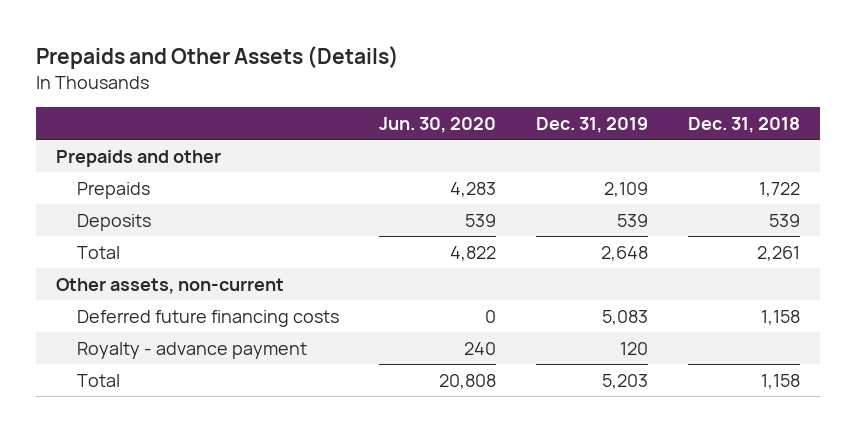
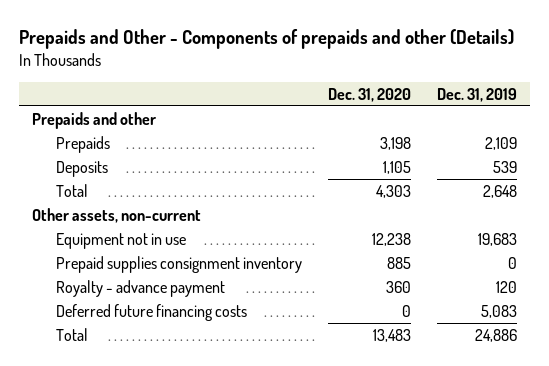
[36,46,400,70] Prepaids and Other Assets (Details) -> [18,28,514,49] Prepaids and Other - Components of prepaids and other (Details)
[379,116,497,133] Jun. 30, 2020 -> none
[688,116,801,133] Dec. 31, 2018 -> none
none -> [328,87,412,102] Dec. 31, 2020
none -> [55,232,186,249] Equipment not in use
none -> [55,255,302,273] Prepaid supplies consignment inventory
[77,309,340,327] Deferred future financing costs -> [55,303,247,321] Deferred future financing costs
[602,373,649,389] 5,203 -> [475,328,518,342] 24,886

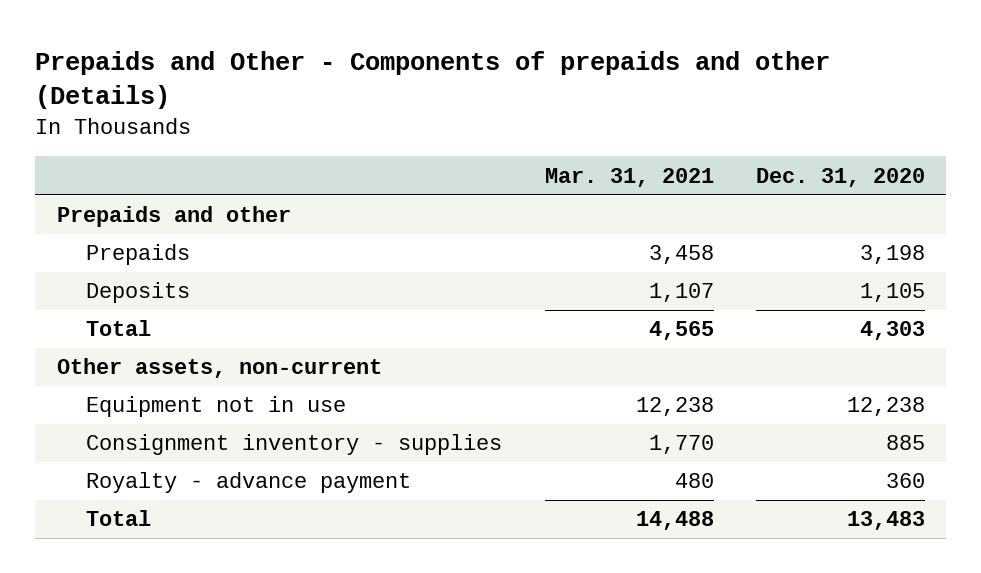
[437,87,518,102] Dec. 31, 2019 -> none
none -> [544,167,714,187] Mar. 31, 2021
[55,255,302,273] Prepaid supplies consignment inventory -> [86,434,503,456] Consignment inventory - supplies
[55,303,247,321] Deferred future financing costs -> none

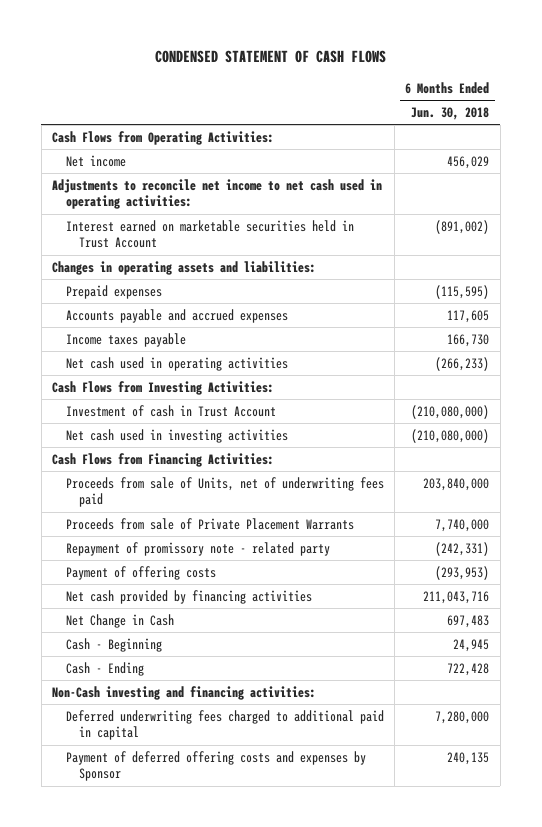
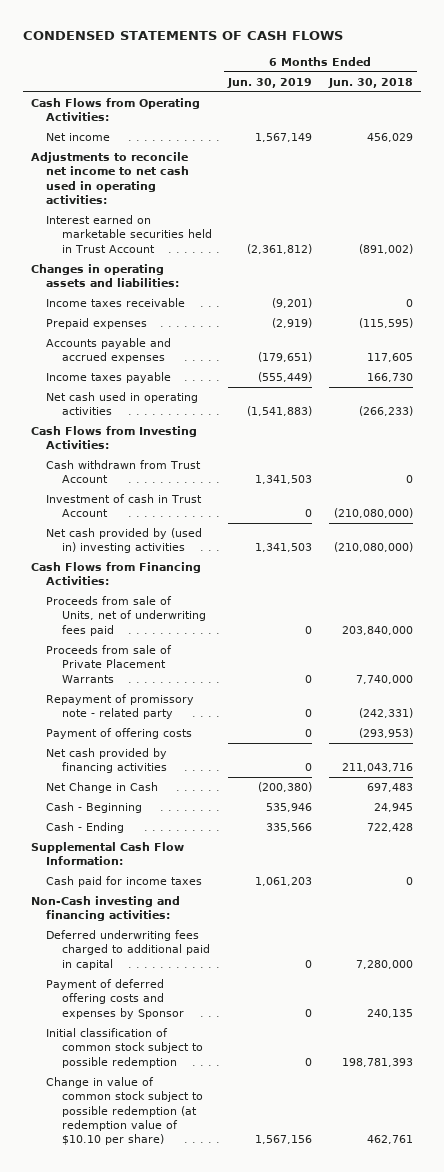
[154,50,386,64] CONDENSED STATEMENT OF CASH FLOWS -> [22,31,343,41] CONDENSED STATEMENTS OF CASH FLOWS
none -> [227,77,313,88] Jun. 30, 2019
none -> [46,298,186,308] Income taxes receivable
none -> [46,460,202,484] Cash withdrawn from Trust Account
[65,428,288,443] Net cash used in investing activities -> [46,528,203,554] Net cash provided by (used in) investing activities
none -> [31,842,185,866] Supplemental Cash Flow Information:
none -> [46,876,203,888] Cash paid for income taxes
none -> [46,1028,203,1068] Initial classification of common stock subject to possible redemption
none -> [46,1077,203,1146] Change in value of common stock subject to possible redemption (at redemption value of $10.10 per share)

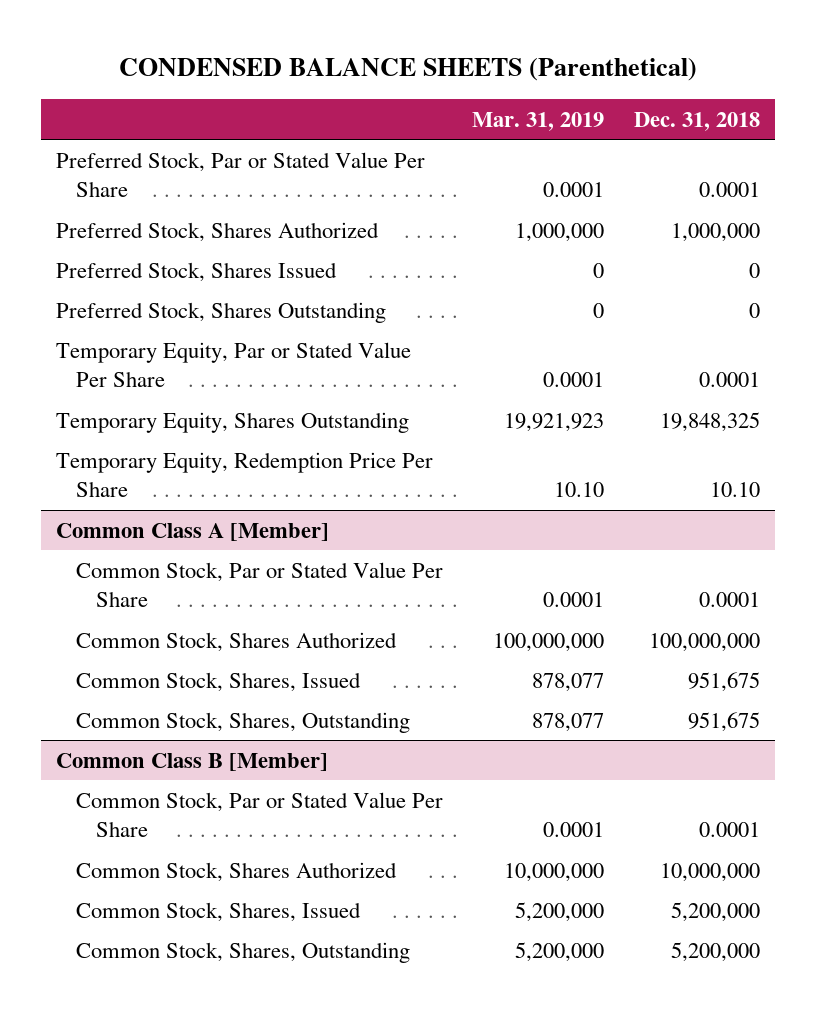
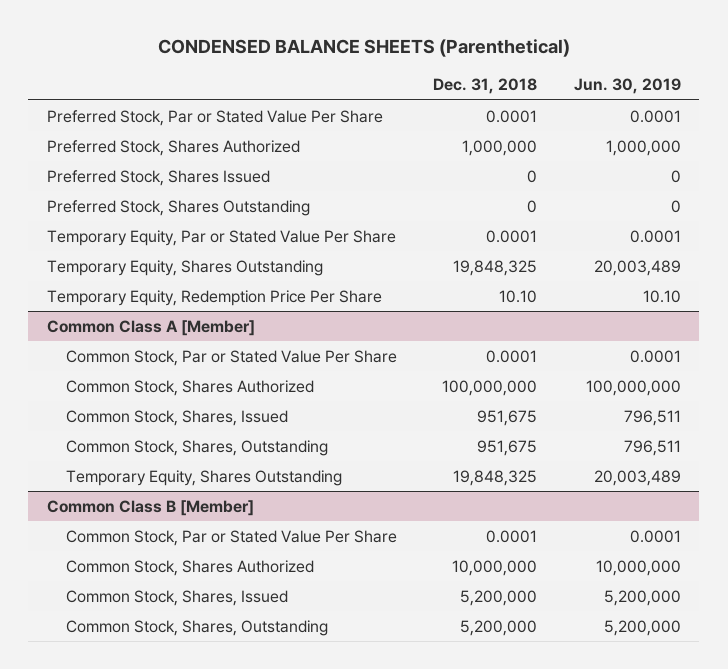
[472,111,605,131] Mar. 31, 2019 -> none
none -> [573,78,681,95] Jun. 30, 2019
none -> [65,469,342,486] Temporary Equity, Shares Outstanding

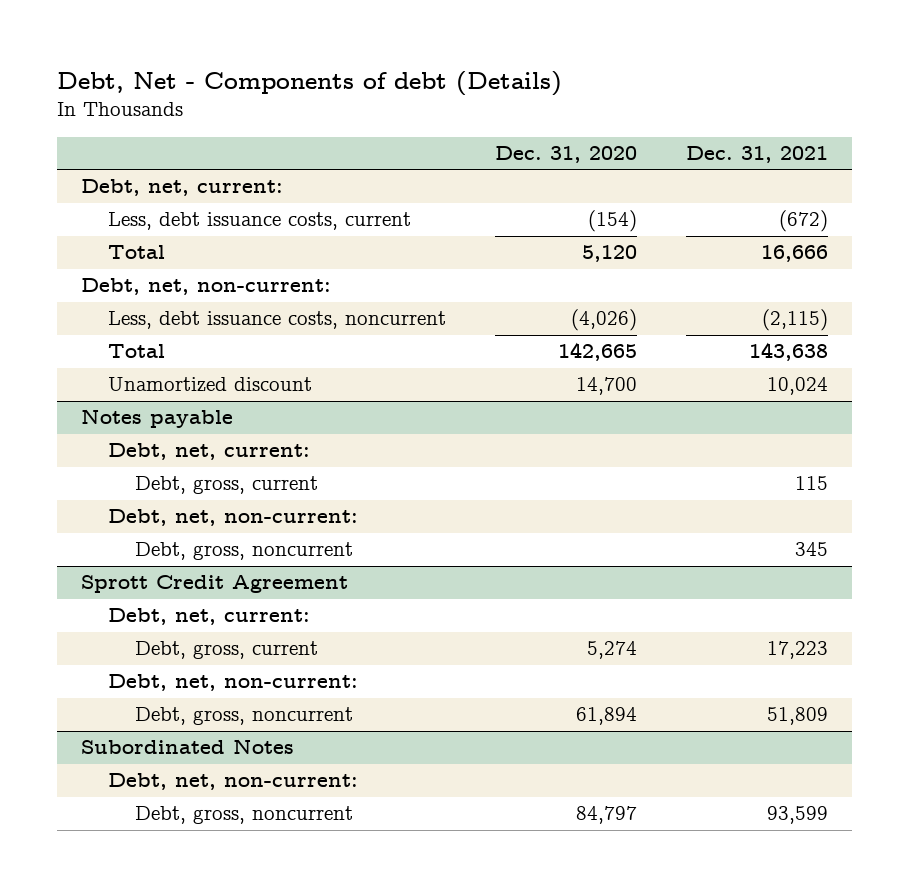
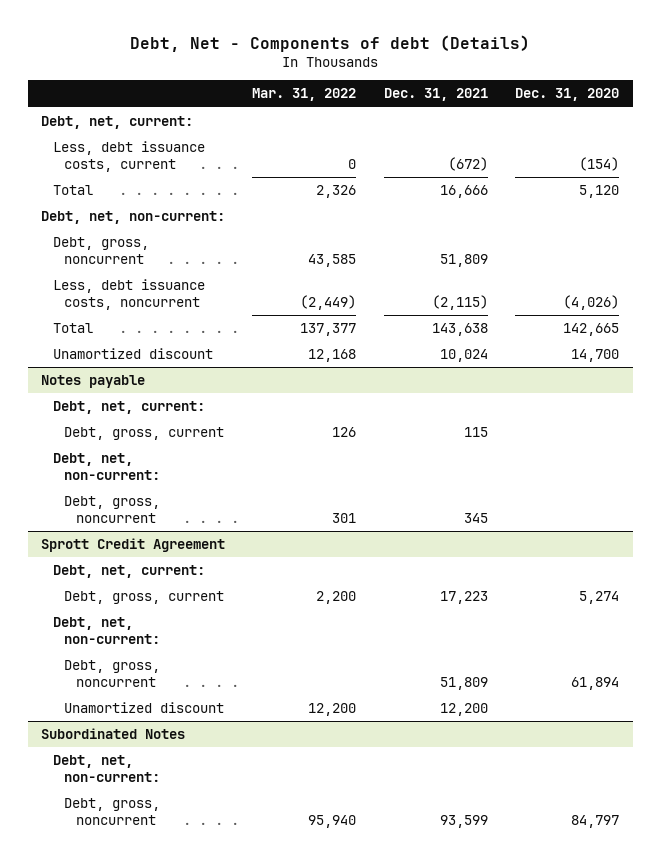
none -> [252,88,357,102] Mar. 31, 2022
none -> [52,237,149,264] Debt, gross, noncurrent
none -> [64,702,225,714] Unamortized discount

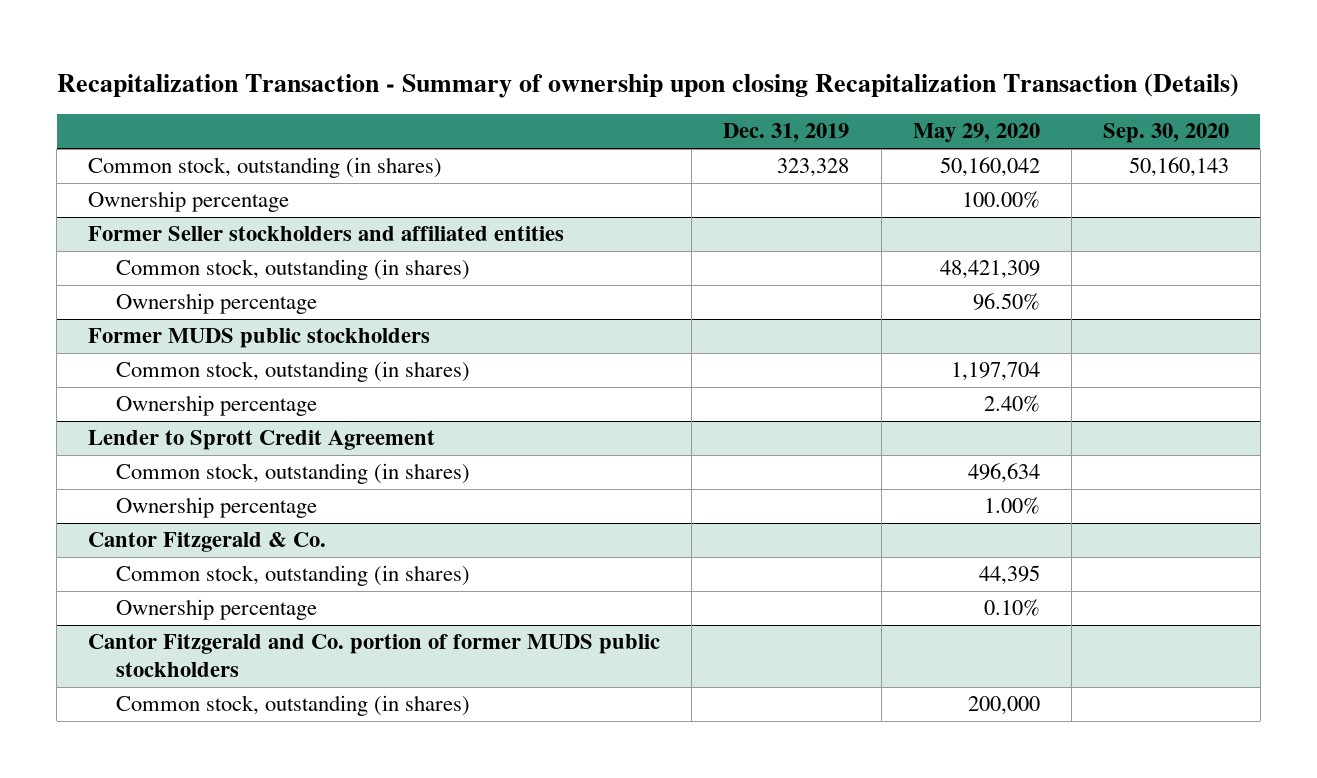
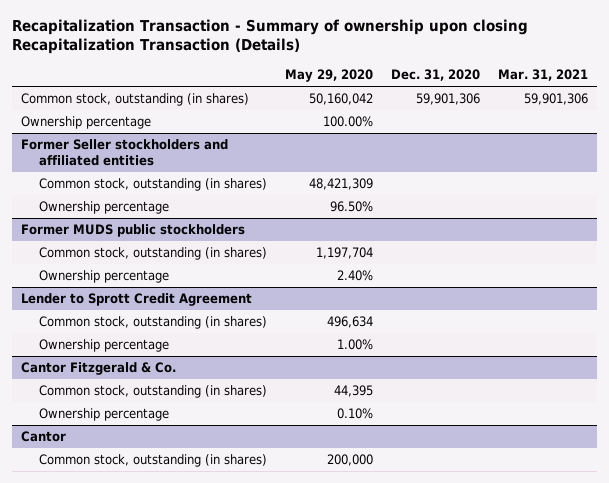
[723,123,850,143] Dec. 31, 2019 -> none
[1102,123,1229,144] Sep. 30, 2020 -> none
none -> [391,68,481,81] Dec. 31, 2020
none -> [498,68,589,81] Mar. 31, 2021
[88,634,661,678] Cantor Fitzgerald and Co. portion of former MUDS public stockholders -> [20,431,66,443] Cantor

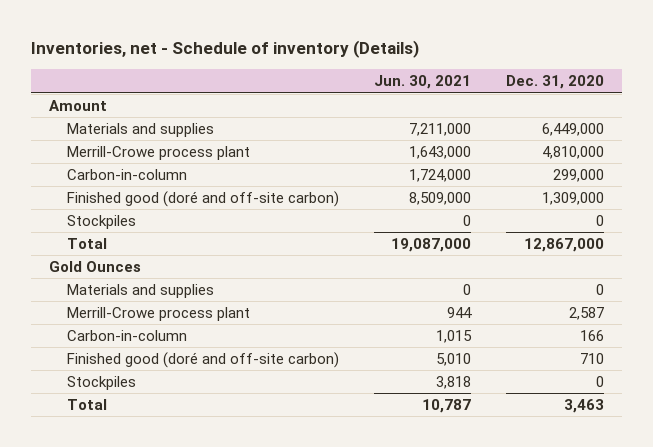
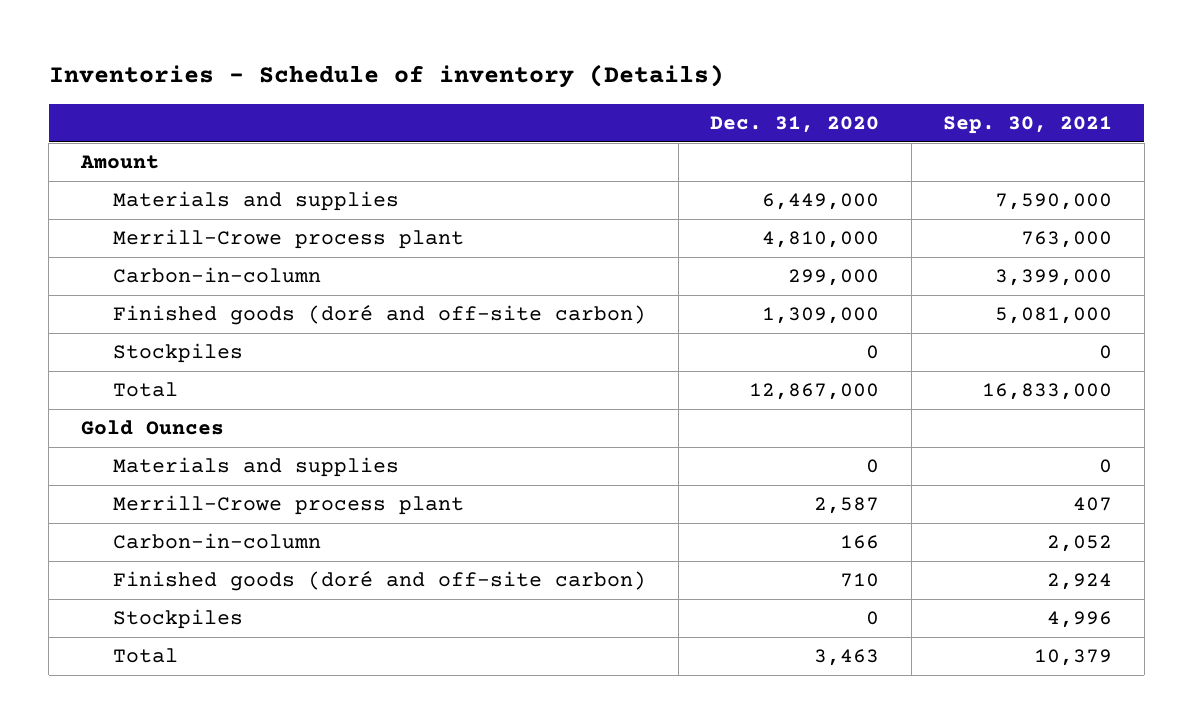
[31,40,420,59] Inventories, net - Schedule of inventory (Details) -> [48,64,724,89] Inventories - Schedule of inventory (Details)
[374,75,472,90] Jun. 30, 2021 -> none
none -> [943,116,1113,135] Sep. 30, 2021
[67,191,340,208] Finished good (doré and off-site carbon) -> [113,305,647,326] Finished goods (doré and off-site carbon)
[67,352,340,369] Finished good (doré and off-site carbon) -> [113,571,647,592] Finished goods (doré and off-site carbon)

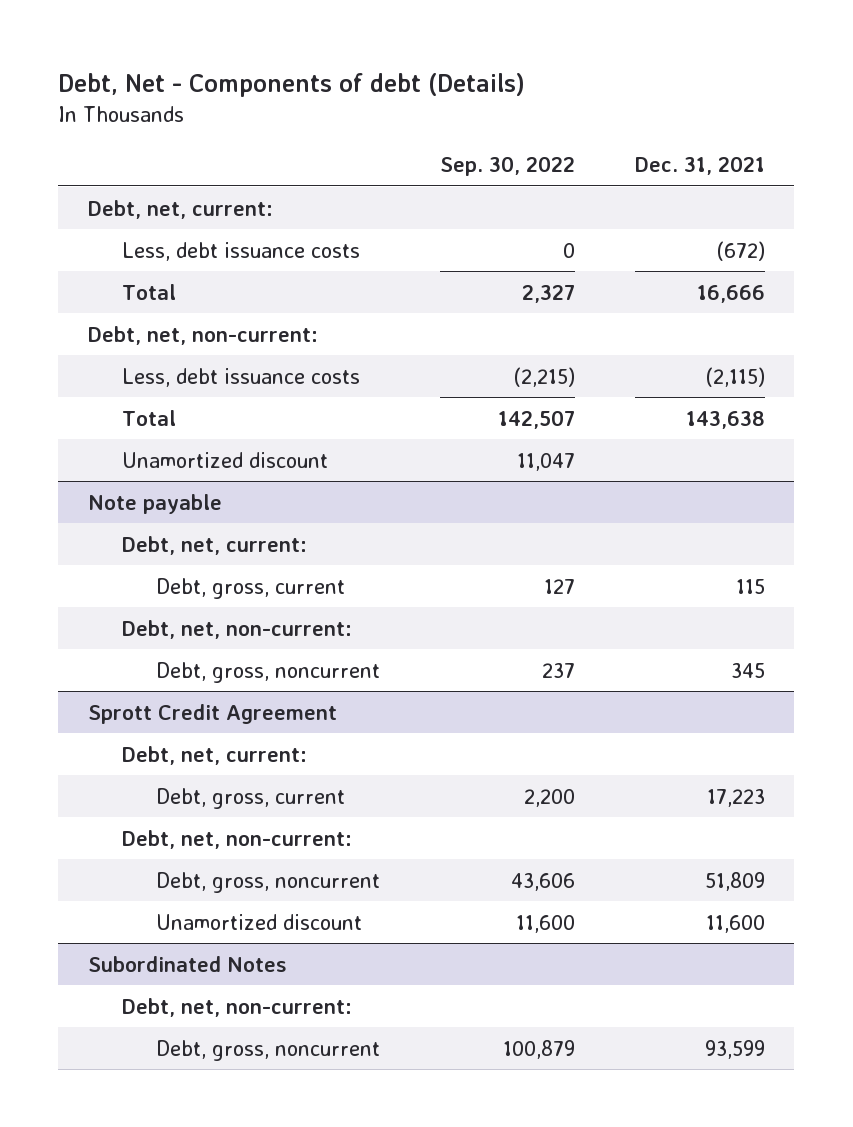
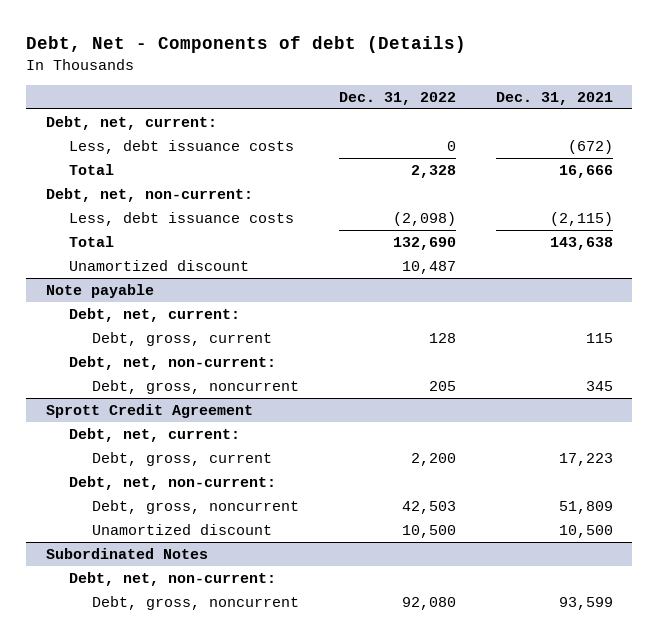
[439,156,575,177] Sep. 30, 2022 -> none
none -> [338,91,456,105] Dec. 31, 2022
[705,914,765,933] 11,600 -> [558,524,613,538] 10,500

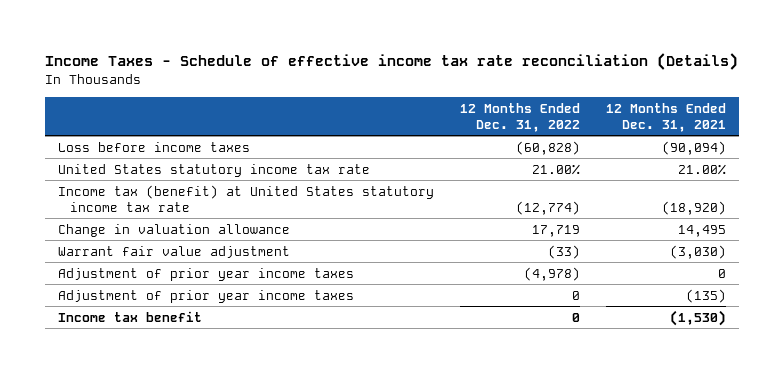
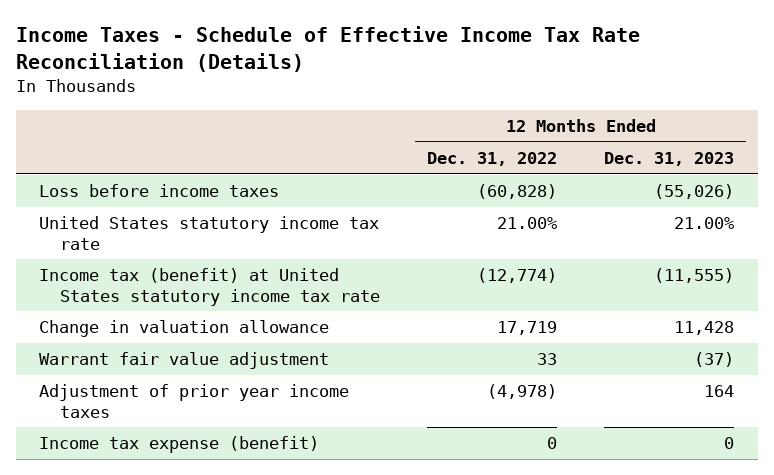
[45,52,739,70] Income Taxes - Schedule of effective income tax rate reconciliation (Details) -> [15,26,640,73] Income Taxes - Schedule of Effective Income Tax Rate Reconciliation (Details)
[605,102,726,132] 12 Months Ended Dec. 31, 2021 -> none
none -> [604,152,735,167] Dec. 31, 2023
[547,244,580,259] (33) -> [537,353,558,366] 33
[58,289,355,303] Adjustment of prior year income taxes -> none
[58,310,203,322] Income tax benefit -> [39,436,320,454] Income tax expense (benefit)

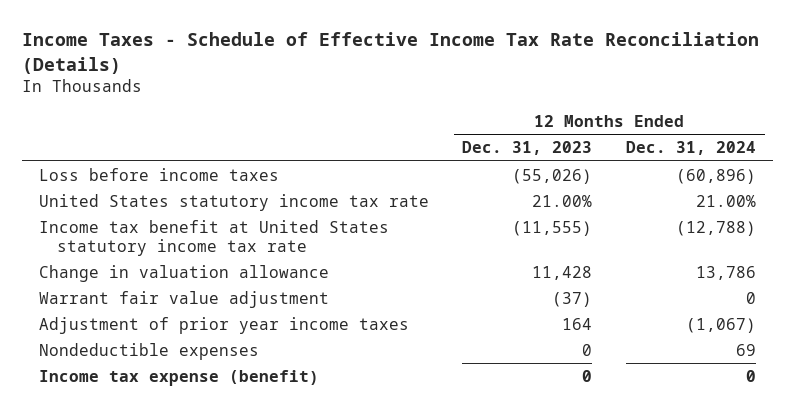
[427,152,558,167] Dec. 31, 2022 -> none
none -> [626,141,757,156] Dec. 31, 2024
[39,268,380,306] Income tax (benefit) at United States statutory income tax rate -> [38,219,389,256] Income tax benefit at United States statutory income tax rate
none -> [38,342,259,360] Nondeductible expenses

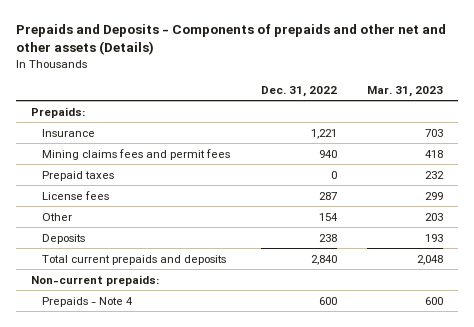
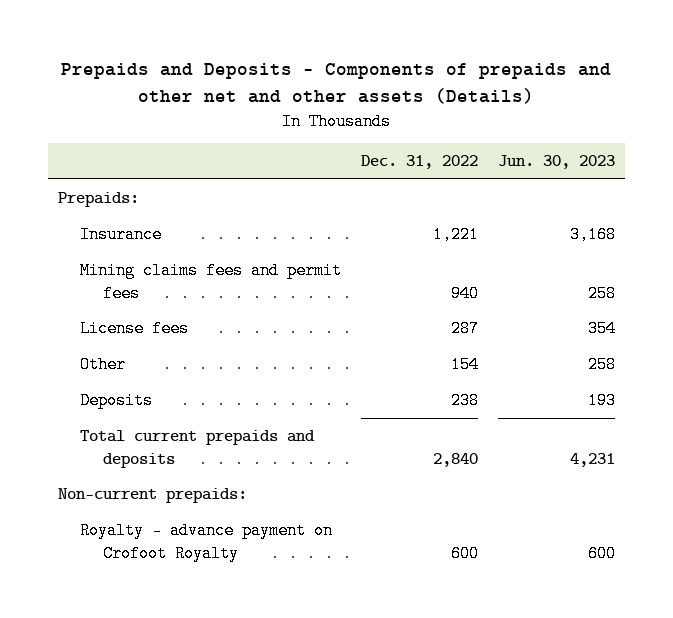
[366,86,443,98] Mar. 31, 2023 -> none
none -> [498,155,616,170] Jun. 30, 2023
[42,170,115,181] Prepaid taxes -> none
[42,296,134,307] Prepaids - Note 4 -> [80,522,334,562] Royalty - advance payment on Crofoot Royalty

